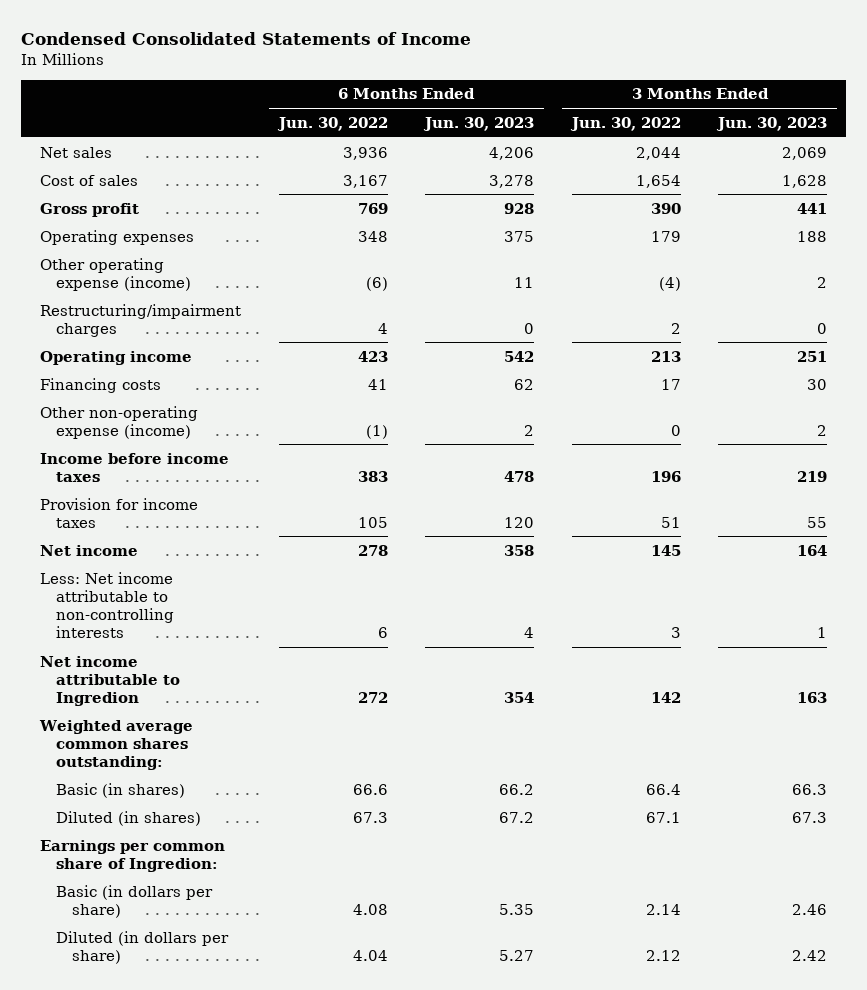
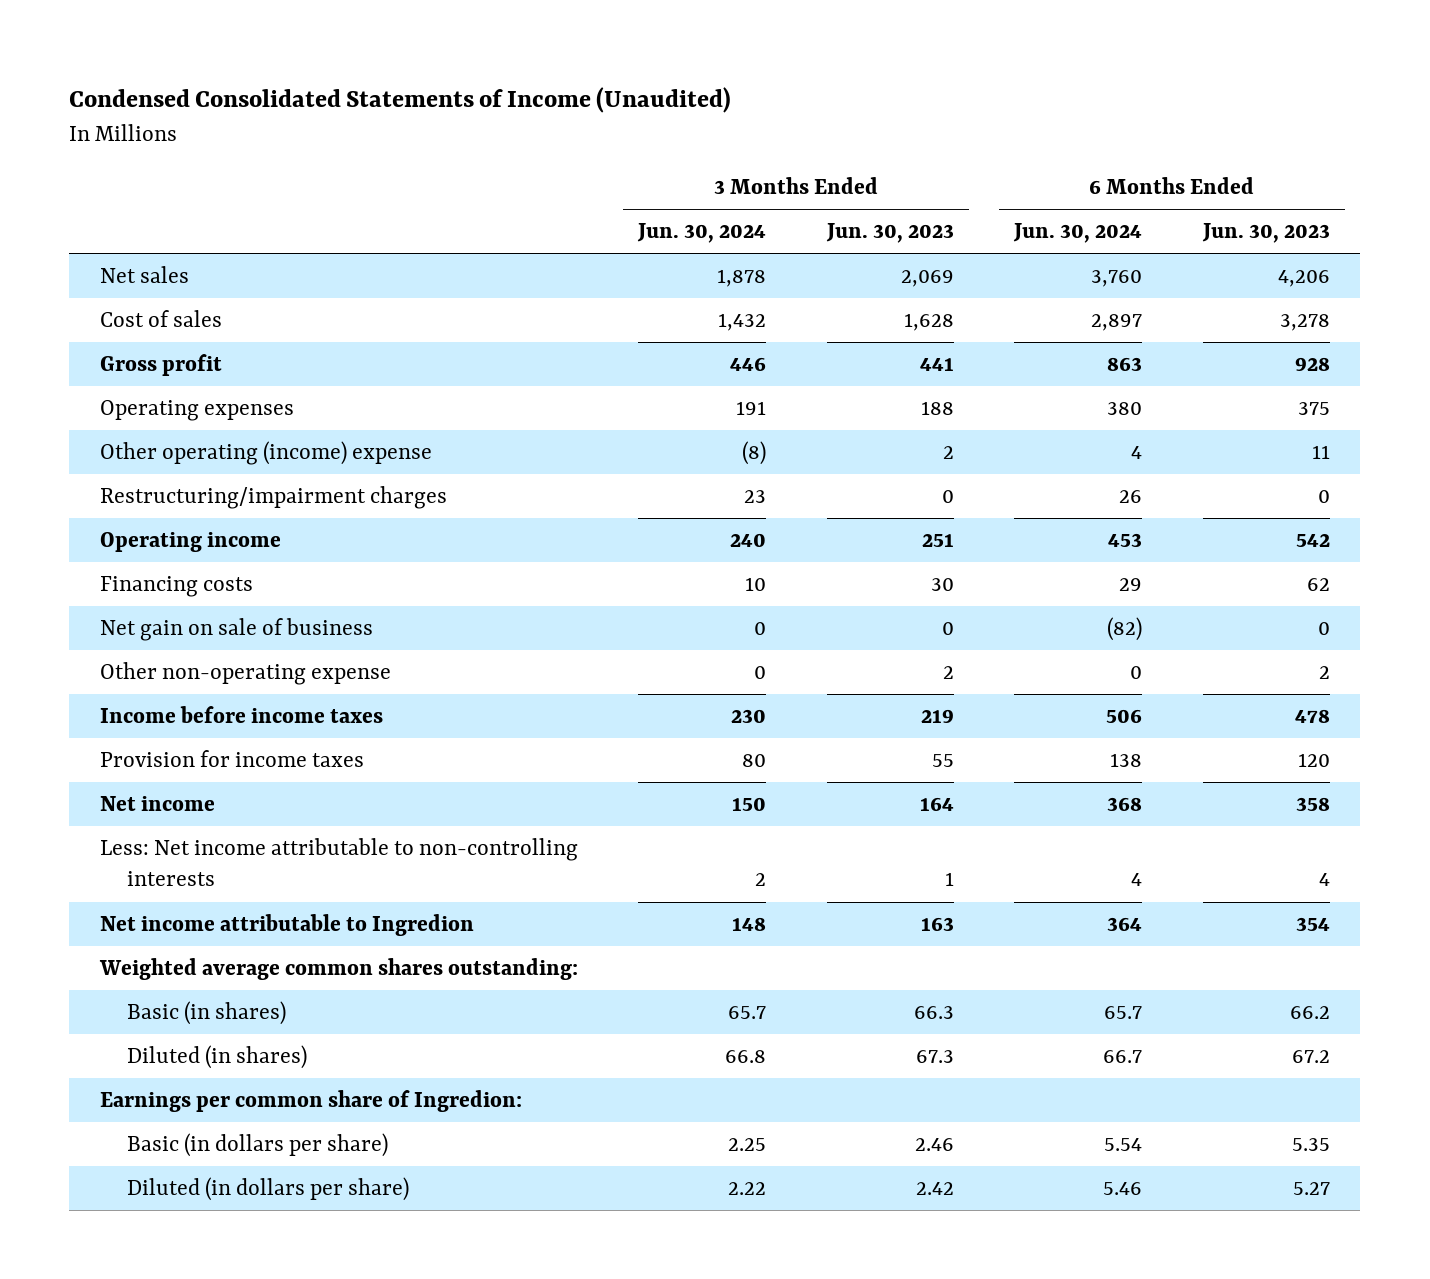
[21,31,472,45] Condensed Consolidated Statements of Income -> [69,87,732,114] Condensed Consolidated Statements of Income (Unaudited)
[276,116,388,131] Jun. 30, 2022 -> none
[569,116,681,131] Jun. 30, 2022 -> none
none -> [637,223,767,244] Jun. 30, 2024
none -> [1013,223,1143,244] Jun. 30, 2024
[40,257,191,291] Other operating expense (income) -> [99,441,432,466] Other operating (income) expense
none -> [99,618,373,642] Net gain on sale of business
[40,405,199,439] Other non-operating expense (income) -> [99,662,391,686] Other non-operating expense

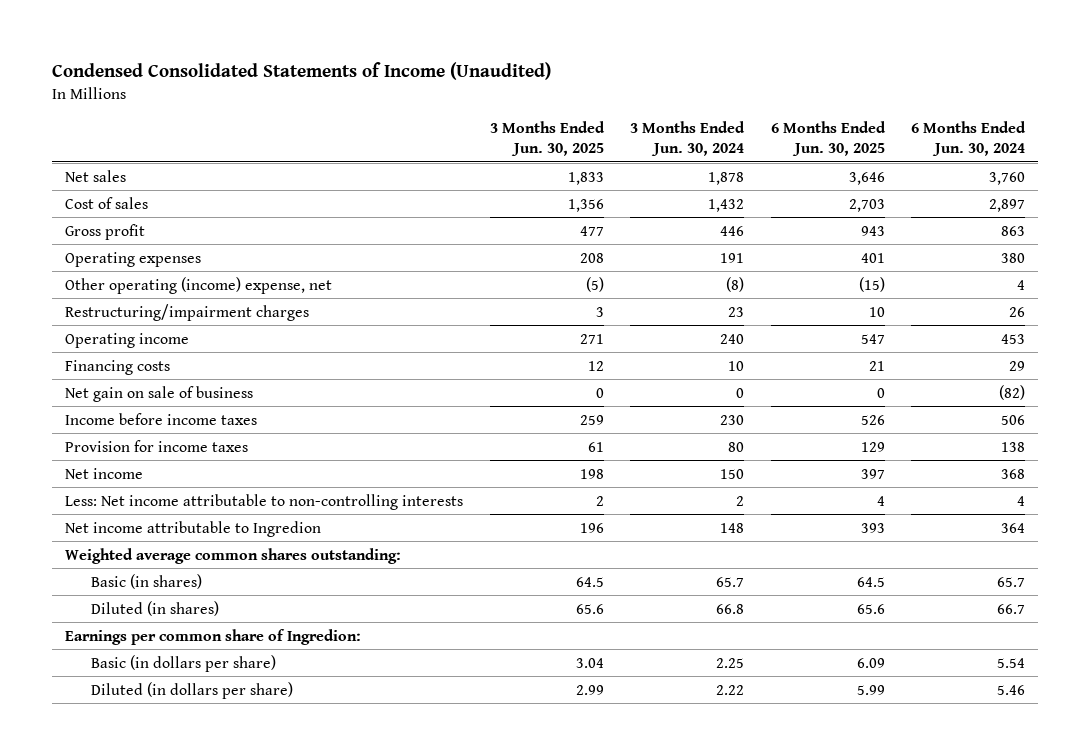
[825,223,954,244] Jun. 30, 2023 -> none
[1201,223,1330,244] Jun. 30, 2023 -> none
none -> [489,121,605,156] 3 Months Ended Jun. 30, 2025
none -> [770,121,886,156] 6 Months Ended Jun. 30, 2025
[99,441,432,466] Other operating (income) expense -> [64,276,332,294] Other operating (income) expense, net
[99,662,391,686] Other non-operating expense -> none

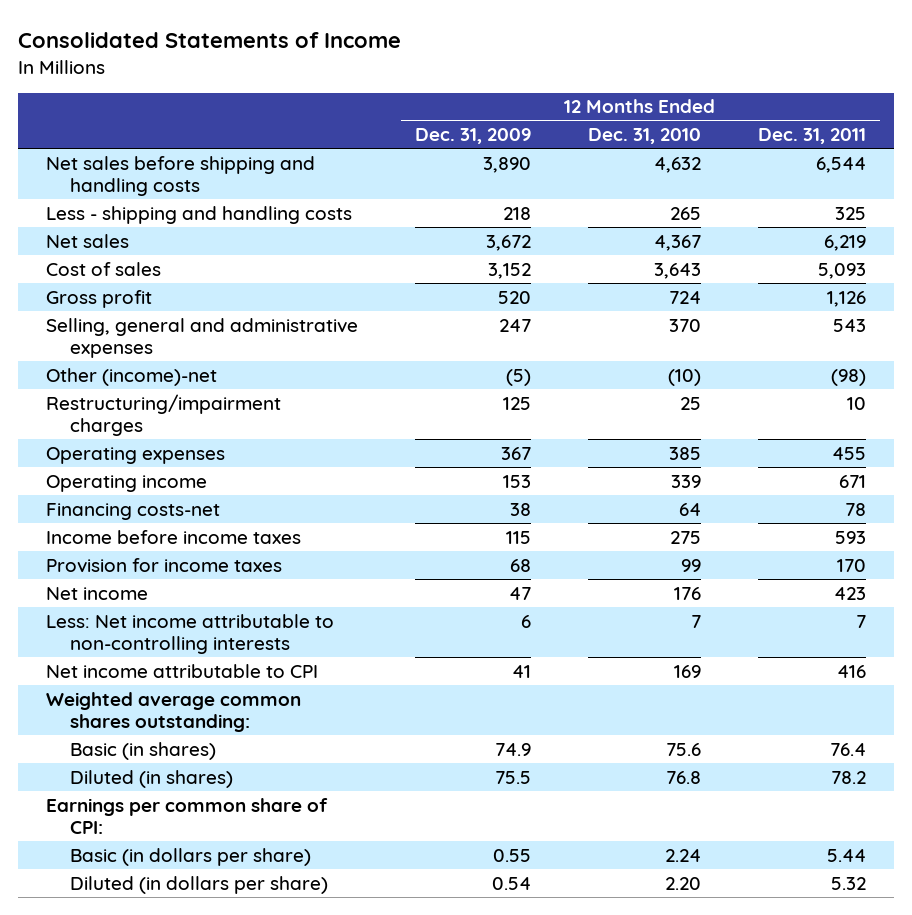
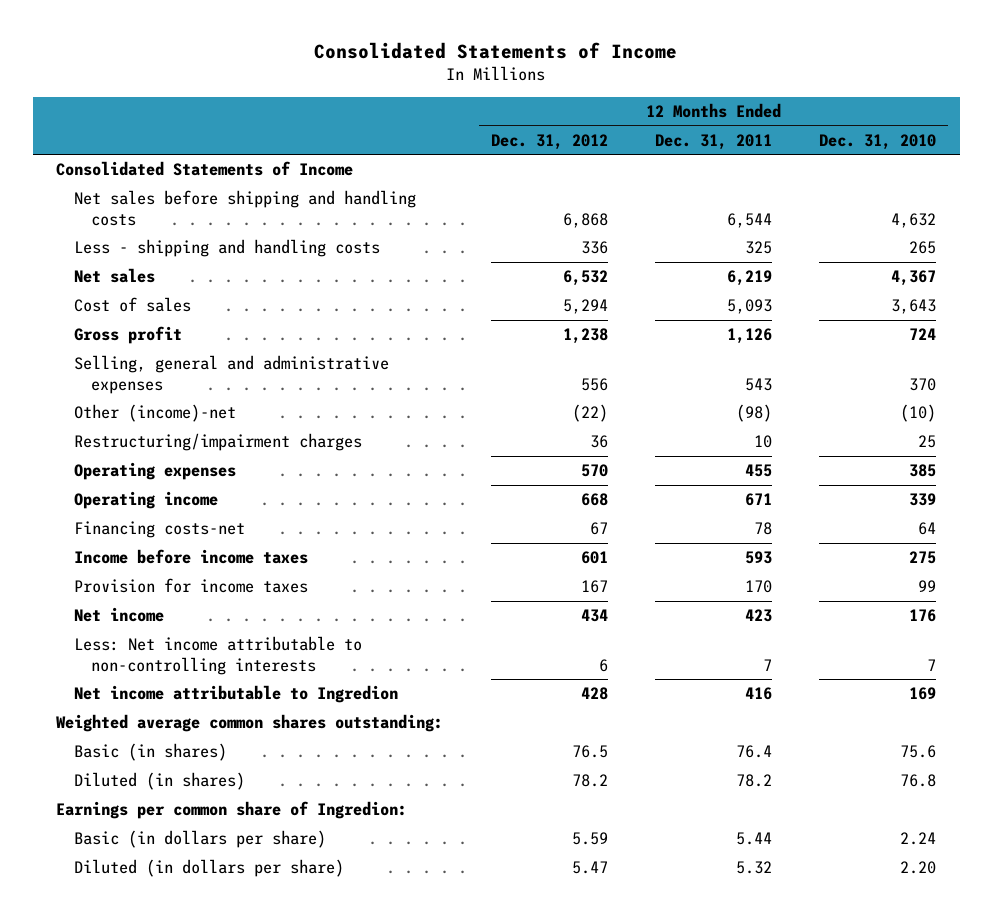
[415,127,532,144] Dec. 31, 2009 -> none
none -> [490,133,608,150] Dec. 31, 2012
none -> [56,161,354,177] Consolidated Statements of Income
[46,663,319,678] Net income attributable to CPI -> [73,685,398,704] Net income attributable to Ingredion
[46,797,329,834] Earnings per common share of CPI: -> [56,801,408,820] Earnings per common share of Ingredion:

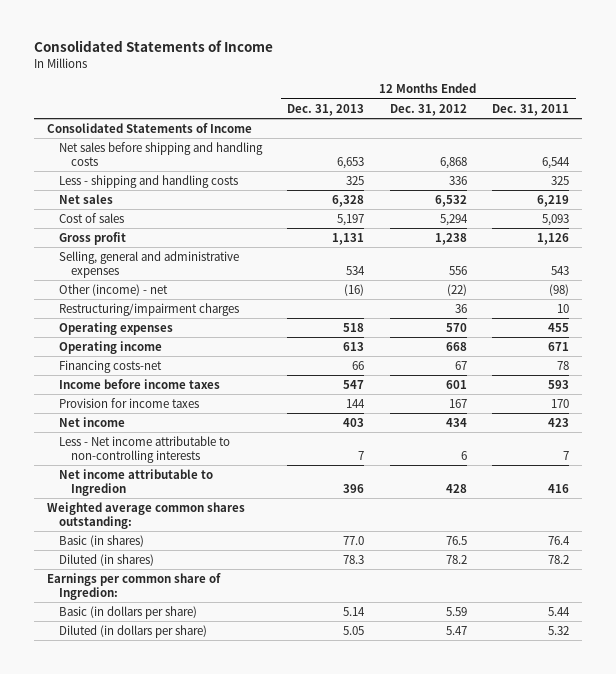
[819,133,937,150] Dec. 31, 2010 -> none
none -> [287,103,365,116] Dec. 31, 2013
[73,404,236,423] Other (income)-net -> [58,283,168,296] Other (income) - net
[73,636,362,675] Less: Net income attributable to non-controlling interests -> [58,435,230,463] Less - Net income attributable to non-controlling interests

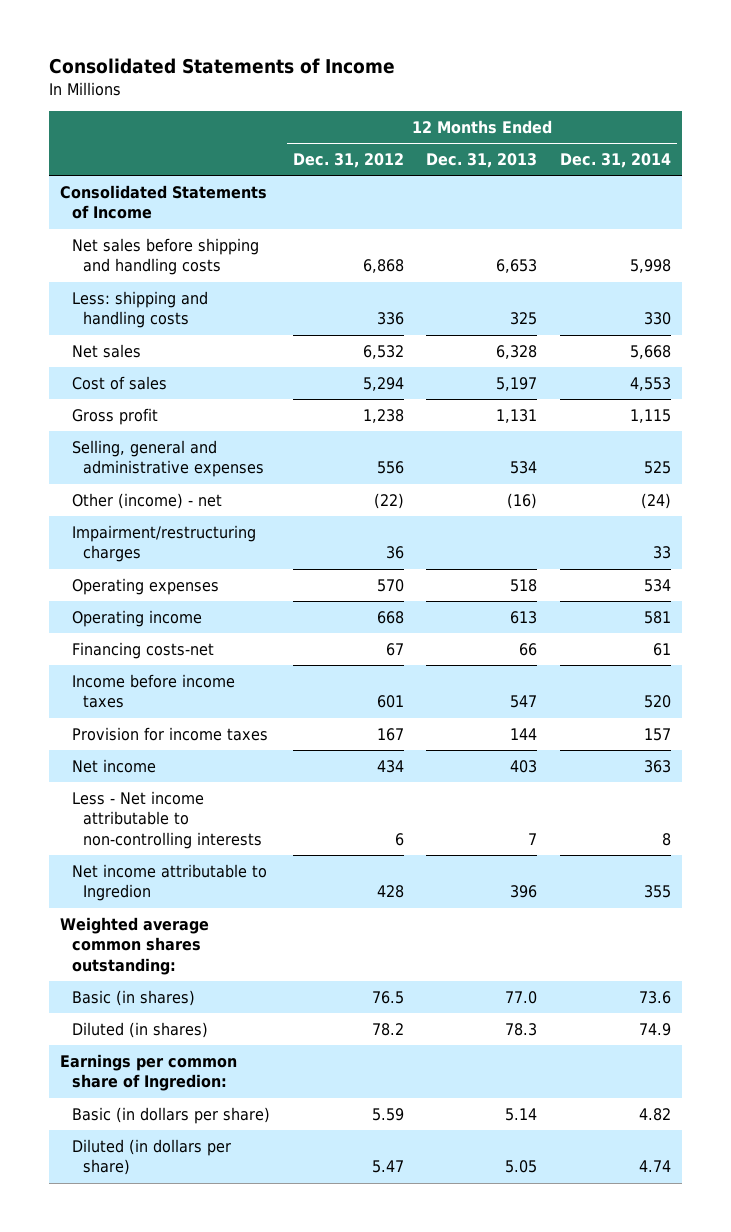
[492,103,570,116] Dec. 31, 2011 -> none
none -> [560,152,672,168] Dec. 31, 2014
[58,174,238,188] Less - shipping and handling costs -> [71,290,208,329] Less: shipping and handling costs
[58,302,239,316] Restructuring/impairment charges -> [71,524,256,563] Impairment/restructuring charges

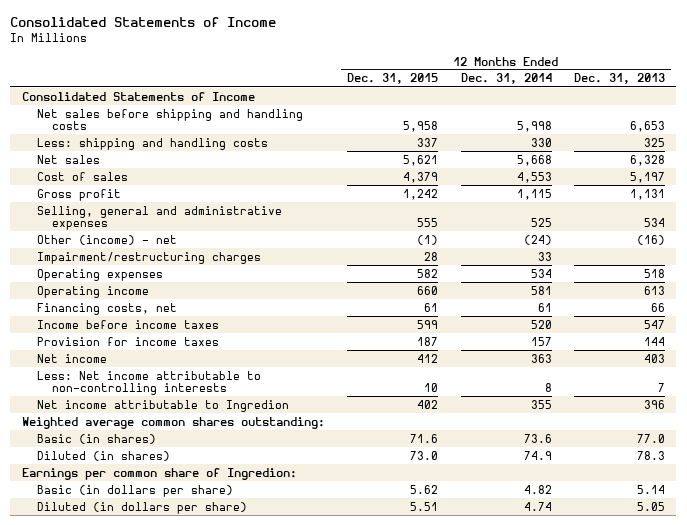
[292,152,404,168] Dec. 31, 2012 -> none
none -> [347,73,439,85] Dec. 31, 2015
[71,641,214,659] Financing costs-net -> [36,302,177,315] Financing costs, net
[71,790,263,849] Less - Net income attributable to non-controlling interests -> [36,370,261,396] Less: Net income attributable to non-controlling interests

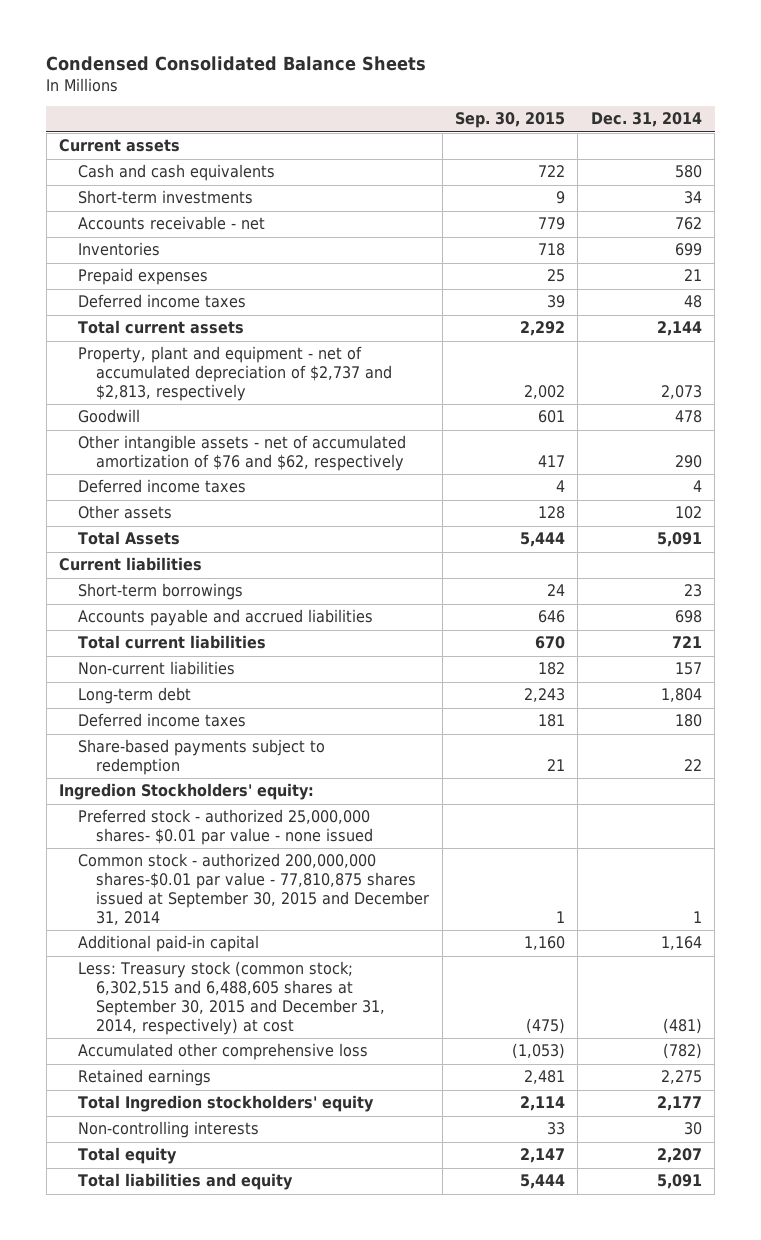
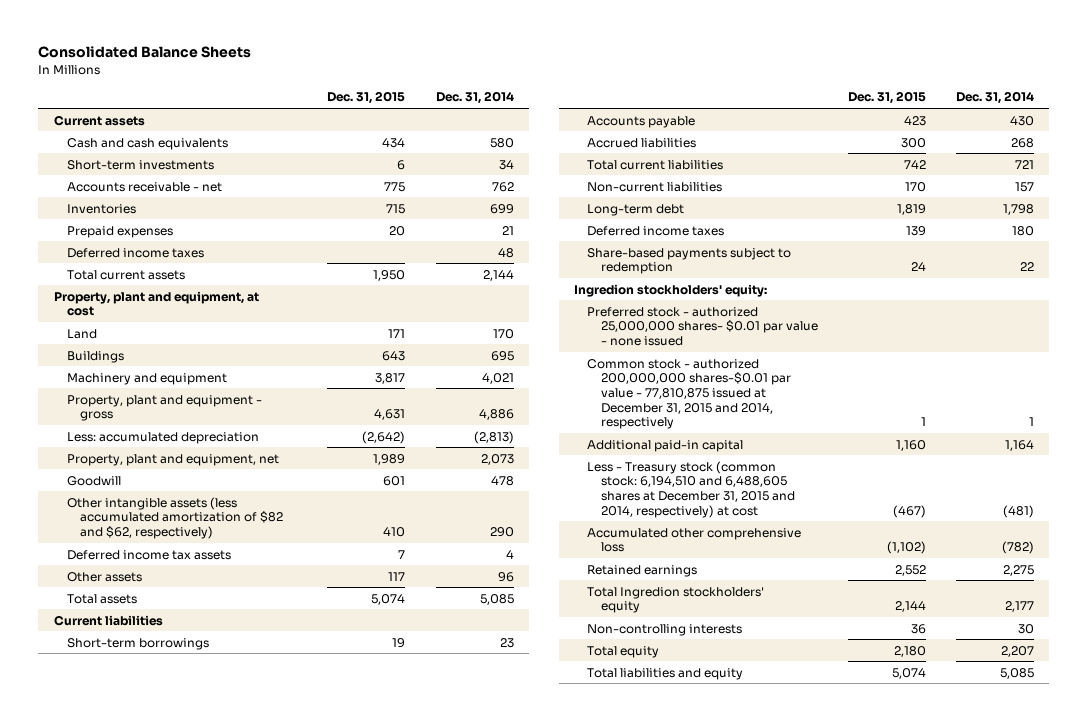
[46,55,427,71] Condensed Consolidated Balance Sheets -> [38,46,252,59] Consolidated Balance Sheets
[455,112,566,129] Sep. 30, 2015 -> none
none -> [327,91,406,105] Dec. 31, 2015
none -> [53,290,259,317] Property, plant and equipment, at cost
none -> [66,328,97,339] Land
none -> [66,350,124,363] Buildings
none -> [66,372,227,385] Machinery and equipment
none -> [66,394,262,422] Property, plant and equipment - gross
none -> [66,431,259,444] Less: accumulated depreciation
[77,346,393,402] Property, plant and equipment - net of accumulated depreciation of $2,737 and $2,813, respectively -> [66,453,279,466] Property, plant and equipment, net
[77,435,406,472] Other intangible assets - net of accumulated amortization of $76 and $62, respectively -> [66,496,284,539] Other intangible assets (less accumulated amortization of $82 and $62, respectively)
[77,479,246,494] Deferred income taxes -> [66,549,231,560] Deferred income tax assets
[674,506,702,520] 102 -> [497,571,514,582] 96
[77,531,180,546] Total Assets -> [66,593,137,604] Total assets
[656,532,702,548] 5,091 -> [479,593,514,605] 5,085
[77,609,373,627] Accounts payable and accrued liabilities -> none
none -> [587,115,696,128] Accounts payable
none -> [587,137,697,148] Accrued liabilities
[660,688,702,703] 1,804 -> [1003,203,1035,215] 1,798
[59,783,315,801] Ingredion Stockholders' equity: -> [574,283,768,297] Ingredion stockholders' equity:
[77,853,430,925] Common stock - authorized 200,000,000 shares-$0.01 par value - 77,810,875 shares issued at September 30, 2015 and December 31, 2014 -> [587,358,791,430] Common stock - authorized 200,000,000 shares-$0.01 par value - 77,810,875 issued at December 31, 2015 and 2014, respectively
[77,961,386,1035] Less: Treasury stock (common stock; 6,302,515 and 6,488,605 shares at September 30, 2015 and December 31, 2014, respectively) at cost -> [587,460,795,518] Less - Treasury stock (common stock: 6,194,510 and 6,488,605 shares at December 31, 2015 and 2014, respectively) at cost
[656,1174,702,1190] 5,091 -> [1000,667,1035,679] 5,085

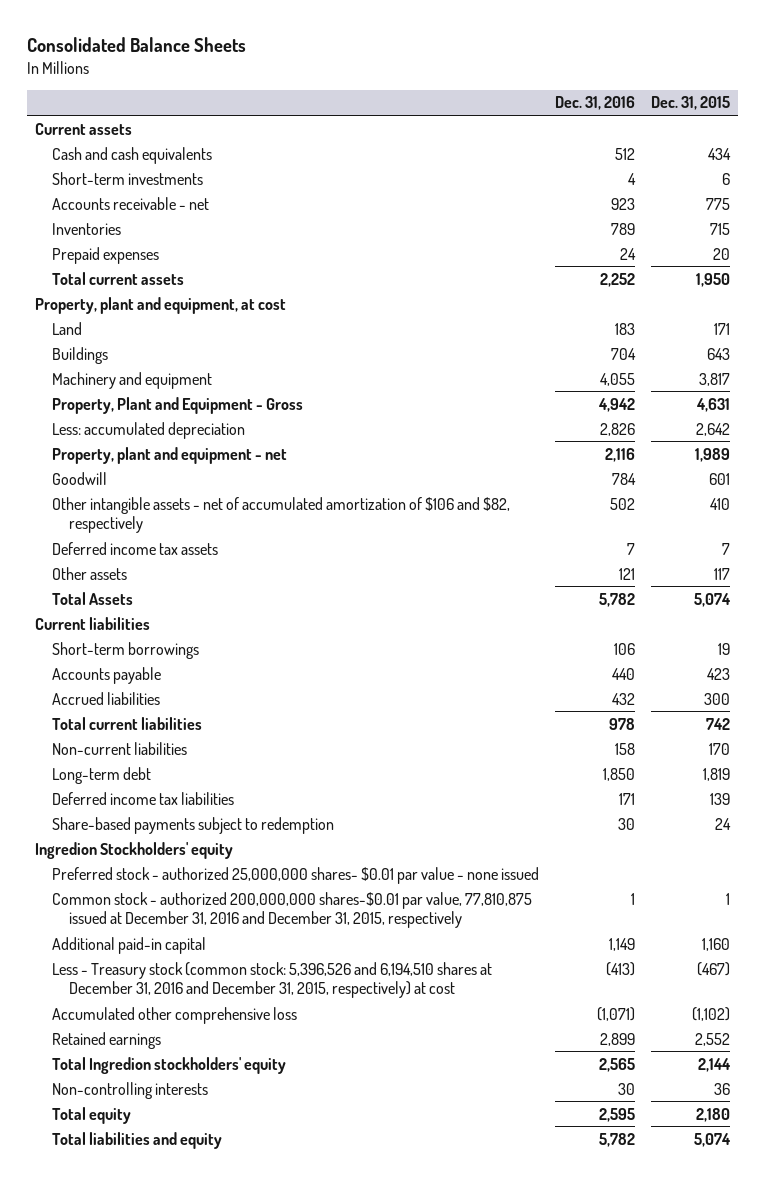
[435,91,514,105] Dec. 31, 2014 -> none
none -> [555,96,636,111] Dec. 31, 2016
[66,247,204,258] Deferred income taxes -> none
[66,394,262,422] Property, plant and equipment - gross -> [51,396,303,414] Property, Plant and Equipment - Gross
[362,430,406,444] (2,642) -> [696,422,731,436] 2,642
[66,453,279,466] Property, plant and equipment, net -> [51,446,287,464] Property, plant and equipment - net
[66,496,284,539] Other intangible assets (less accumulated amortization of $82 and $62, respectively) -> [51,496,510,534] Other intangible assets - net of accumulated amortization of $106 and $82, respectively
[66,593,137,604] Total assets -> [51,591,133,605] Total Assets
[587,225,725,236] Deferred income taxes -> [51,791,234,805] Deferred income tax liabilities
[574,283,768,297] Ingredion stockholders' equity: -> [35,841,234,859] Ingredion Stockholders' equity
[587,358,791,430] Common stock - authorized 200,000,000 shares-$0.01 par value - 77,810,875 issued at December 31, 2015 and 2014, respectively -> [51,891,532,929] Common stock - authorized 200,000,000 shares-$0.01 par value, 77,810,875 issued at December 31, 2016 and December 31, 2015, respectively
[587,460,795,518] Less - Treasury stock (common stock: 6,194,510 and 6,488,605 shares at December 31, 2015 and 2014, respectively) at cost -> [51,961,492,999] Less - Treasury stock (common stock: 5,396,526 and 6,194,510 shares at December 31, 2016 and December 31, 2015, respectively) at cost

